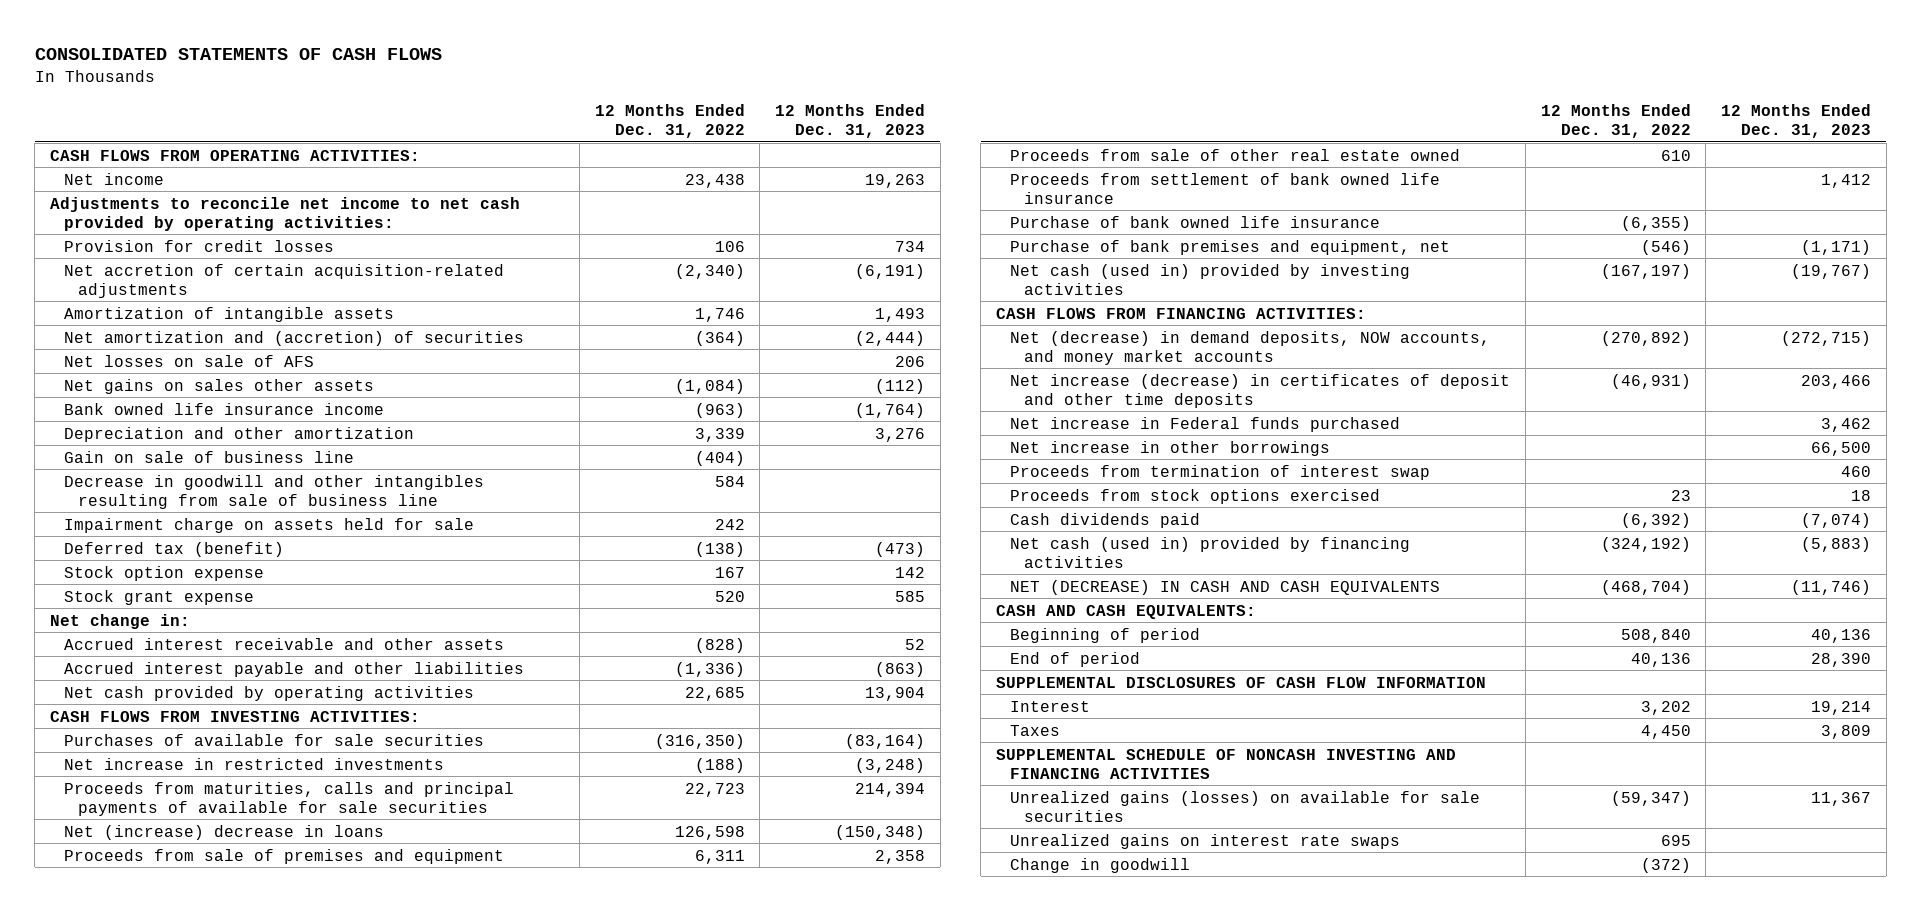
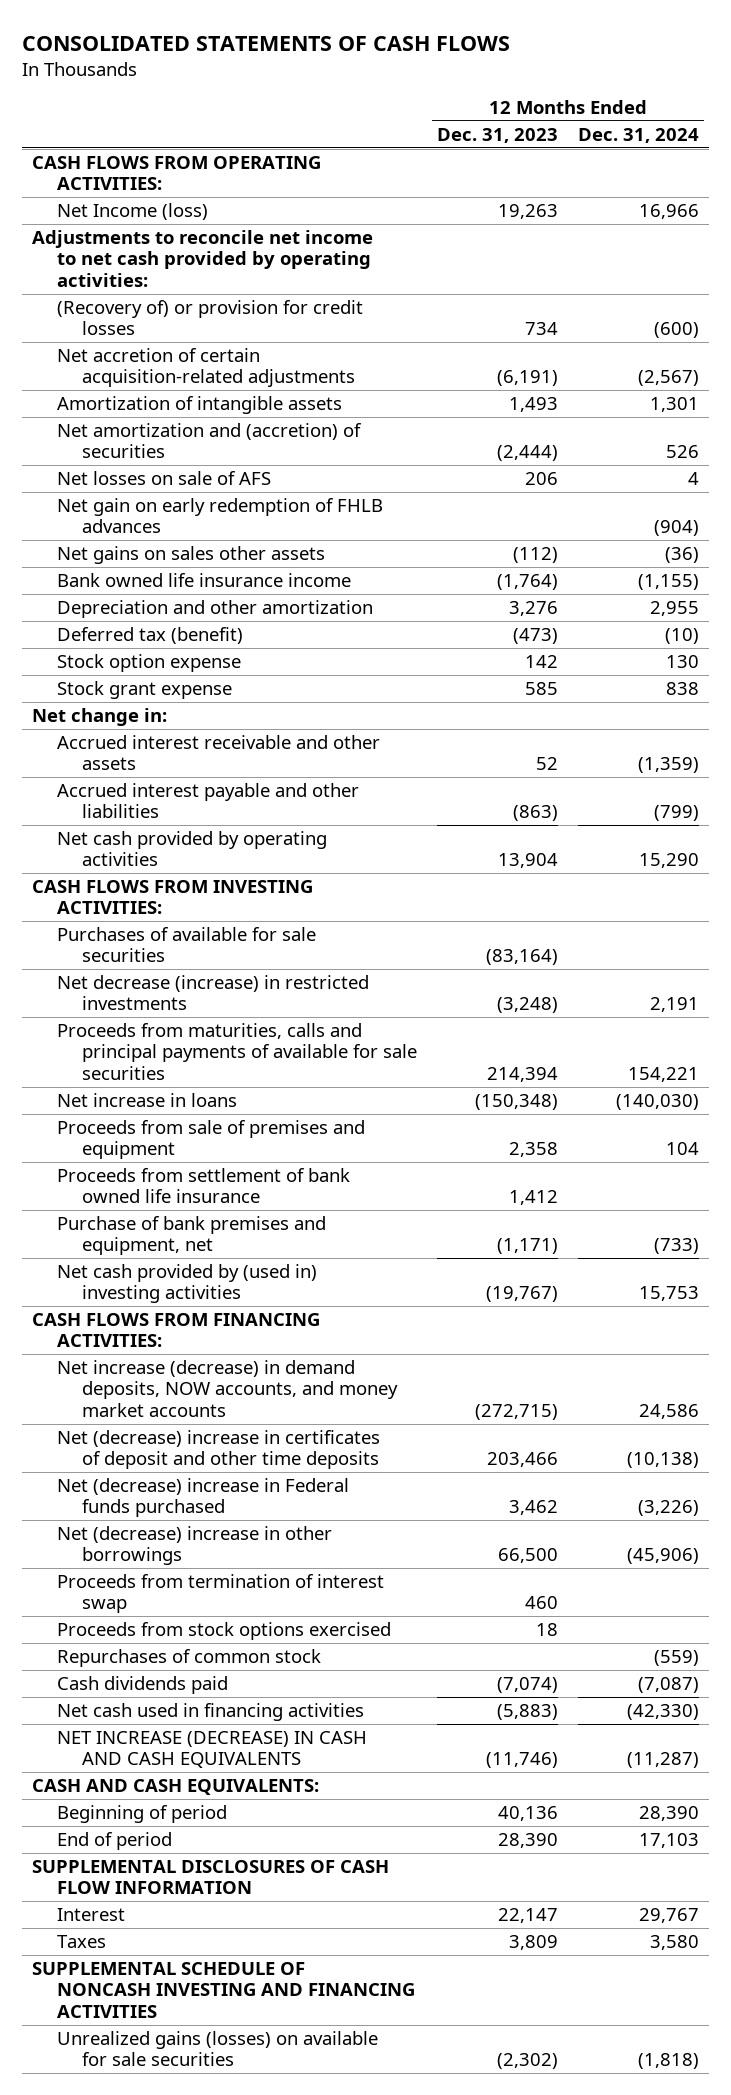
[594,103,745,138] 12 Months Ended Dec. 31, 2022 -> none
none -> [577,127,699,143] Dec. 31, 2024
[63,172,164,185] Net income -> [56,202,208,220] Net Income (loss)
[63,239,334,252] Provision for credit losses -> [56,299,363,336] (Recovery of) or provision for credit losses
none -> [56,497,383,534] Net gain on early redemption of FHLB advances
[63,450,354,463] Gain on sale of business line -> none
[63,474,484,509] Decrease in goodwill and other intangibles resulting from sale of business line -> none
[63,517,474,533] Impairment charge on assets held for sale -> none
[63,757,444,770] Net increase in restricted investments -> [56,974,369,1011] Net decrease (increase) in restricted investments
[63,824,384,840] Net (increase) decrease in loans -> [56,1092,237,1107] Net increase in loans
[1009,148,1460,161] Proceeds from sale of other real estate owned -> none
[1009,215,1380,228] Purchase of bank owned life insurance -> none
[1009,263,1410,295] Net cash (used in) provided by investing activities -> [56,1263,317,1304] Net cash provided by (used in) investing activities
[1009,330,1490,365] Net (decrease) in demand deposits, NOW accounts, and money market accounts -> [56,1359,398,1417] Net increase (decrease) in demand deposits, NOW accounts, and money market accounts
[1009,373,1510,408] Net increase (decrease) in certificates of deposit and other time deposits -> [56,1429,380,1470] Net (decrease) increase in certificates of deposit and other time deposits
[1009,416,1400,432] Net increase in Federal funds purchased -> [56,1477,349,1518] Net (decrease) increase in Federal funds purchased
[1009,440,1330,456] Net increase in other borrowings -> [56,1525,332,1566] Net (decrease) increase in other borrowings
none -> [56,1648,321,1667] Repurchases of common stock
[1009,536,1410,568] Net cash (used in) provided by financing activities -> [56,1702,364,1721] Net cash used in financing activities
[1009,579,1440,595] NET (DECREASE) IN CASH AND CASH EQUIVALENTS -> [56,1730,367,1769] NET INCREASE (DECREASE) IN CASH AND CASH EQUIVALENTS
[1811,700,1872,715] 19,214 -> [497,1907,558,1923] 22,147
[1009,833,1400,849] Unrealized gains on interest rate swaps -> none
[1009,857,1190,873] Change in goodwill -> none
[1811,791,1872,806] 11,367 -> [496,2053,558,2070] (2,302)

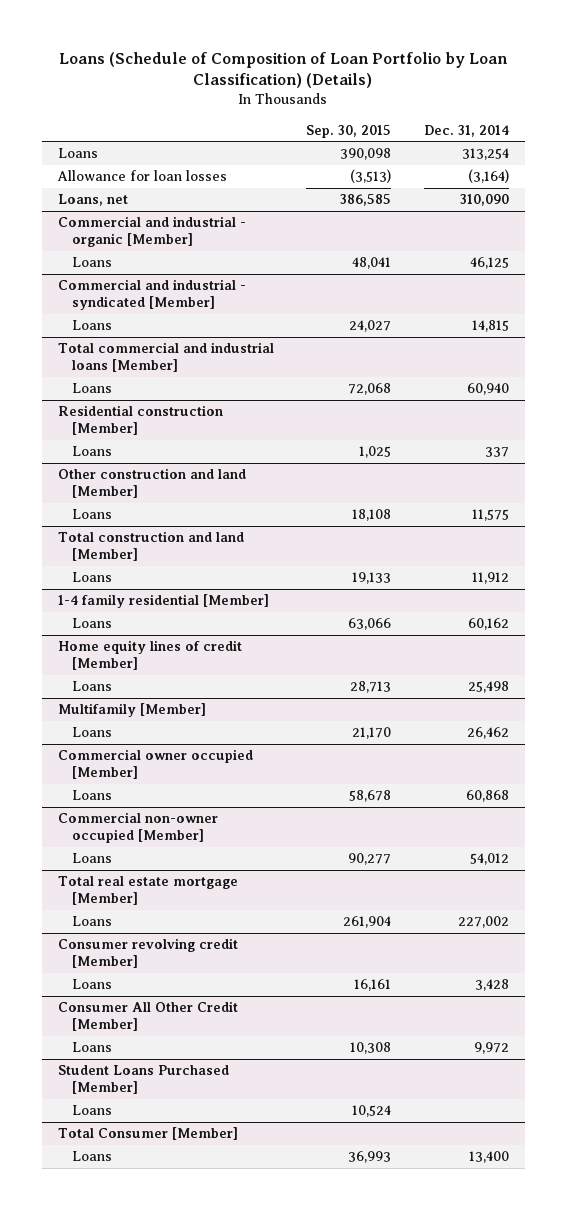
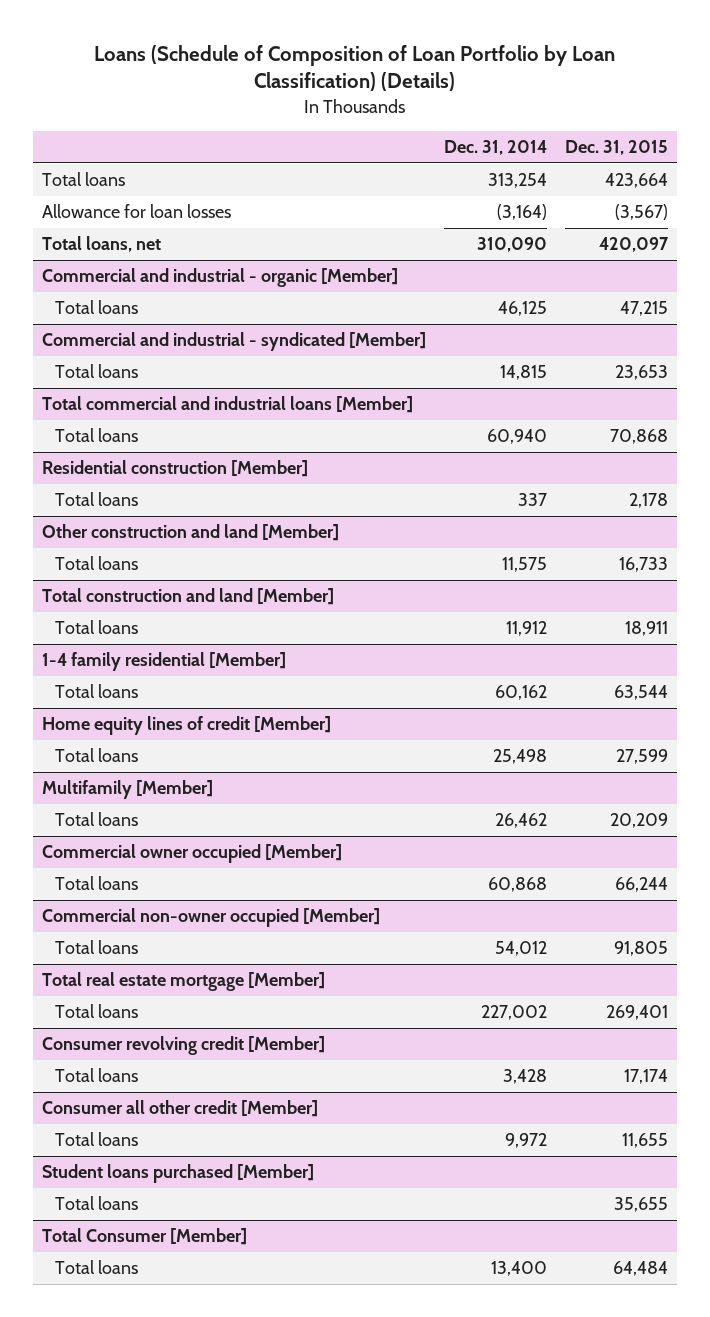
[306,124,392,138] Sep. 30, 2015 -> none
none -> [565,139,669,155] Dec. 31, 2015
[58,148,99,159] Loans -> [41,172,125,187] Total loans
[58,194,129,207] Loans, net -> [41,236,161,253] Total loans, net
[71,257,112,268] Loans -> [55,300,139,315] Total loans
[71,320,112,331] Loans -> [55,364,139,379] Total loans
[71,383,112,394] Loans -> [55,428,139,443] Total loans
[71,446,112,457] Loans -> [55,492,139,507] Total loans
[71,509,112,520] Loans -> [55,556,139,571] Total loans
[71,572,112,583] Loans -> [55,620,139,635] Total loans
[71,618,112,629] Loans -> [55,684,139,699] Total loans
[71,681,112,692] Loans -> [55,748,139,763] Total loans
[71,727,112,738] Loans -> [55,812,139,827] Total loans
[71,790,112,801] Loans -> [55,876,139,891] Total loans
[71,853,112,864] Loans -> [55,940,139,955] Total loans
[71,916,112,927] Loans -> [55,1004,139,1019] Total loans
[71,979,112,990] Loans -> [55,1068,139,1083] Total loans
[58,1001,239,1032] Consumer All Other Credit [Member] -> [41,1100,318,1118] Consumer all other credit [Member]
[71,1042,112,1053] Loans -> [55,1132,139,1147] Total loans
[58,1065,230,1095] Student Loans Purchased [Member] -> [41,1164,314,1184] Student loans purchased [Member]
[71,1105,112,1116] Loans -> [55,1196,139,1211] Total loans
[71,1151,112,1162] Loans -> [55,1260,139,1275] Total loans

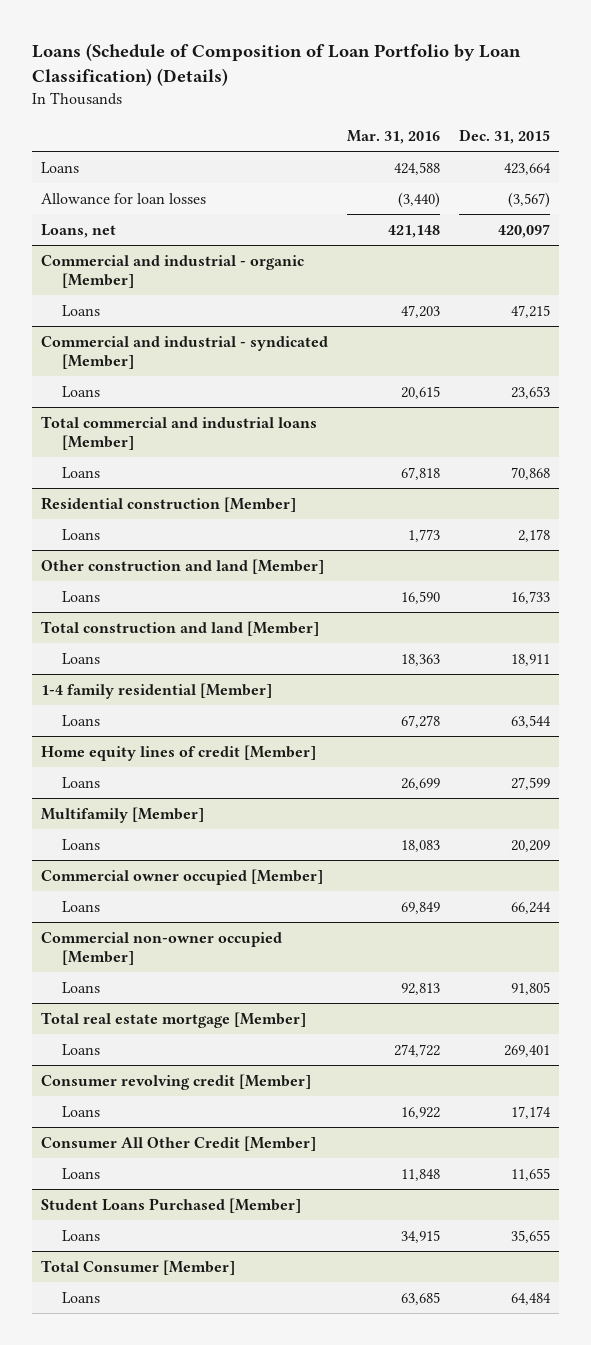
[443,139,547,155] Dec. 31, 2014 -> none
none -> [347,129,441,144] Mar. 31, 2016
[41,172,125,187] Total loans -> [41,161,80,173] Loans
[41,236,161,253] Total loans, net -> [41,223,117,238] Loans, net
[55,300,139,315] Total loans -> [61,304,100,316] Loans
[55,364,139,379] Total loans -> [61,385,100,397] Loans
[55,428,139,443] Total loans -> [61,466,100,478] Loans
[55,492,139,507] Total loans -> [61,528,100,540] Loans
[55,556,139,571] Total loans -> [61,590,100,602] Loans
[55,620,139,635] Total loans -> [61,652,100,664] Loans
[55,684,139,699] Total loans -> [61,714,100,726] Loans
[55,748,139,763] Total loans -> [61,776,100,788] Loans
[55,812,139,827] Total loans -> [61,838,100,850] Loans
[55,876,139,891] Total loans -> [61,900,100,912] Loans
[55,940,139,955] Total loans -> [61,981,100,993] Loans
[55,1004,139,1019] Total loans -> [61,1043,100,1055] Loans
[55,1068,139,1083] Total loans -> [61,1105,100,1117] Loans
[41,1100,318,1118] Consumer all other credit [Member] -> [41,1135,317,1151] Consumer All Other Credit [Member]
[55,1132,139,1147] Total loans -> [61,1167,100,1179] Loans
[41,1164,314,1184] Student loans purchased [Member] -> [41,1197,302,1213] Student Loans Purchased [Member]
[55,1196,139,1211] Total loans -> [61,1229,100,1241] Loans
[55,1260,139,1275] Total loans -> [61,1291,100,1303] Loans

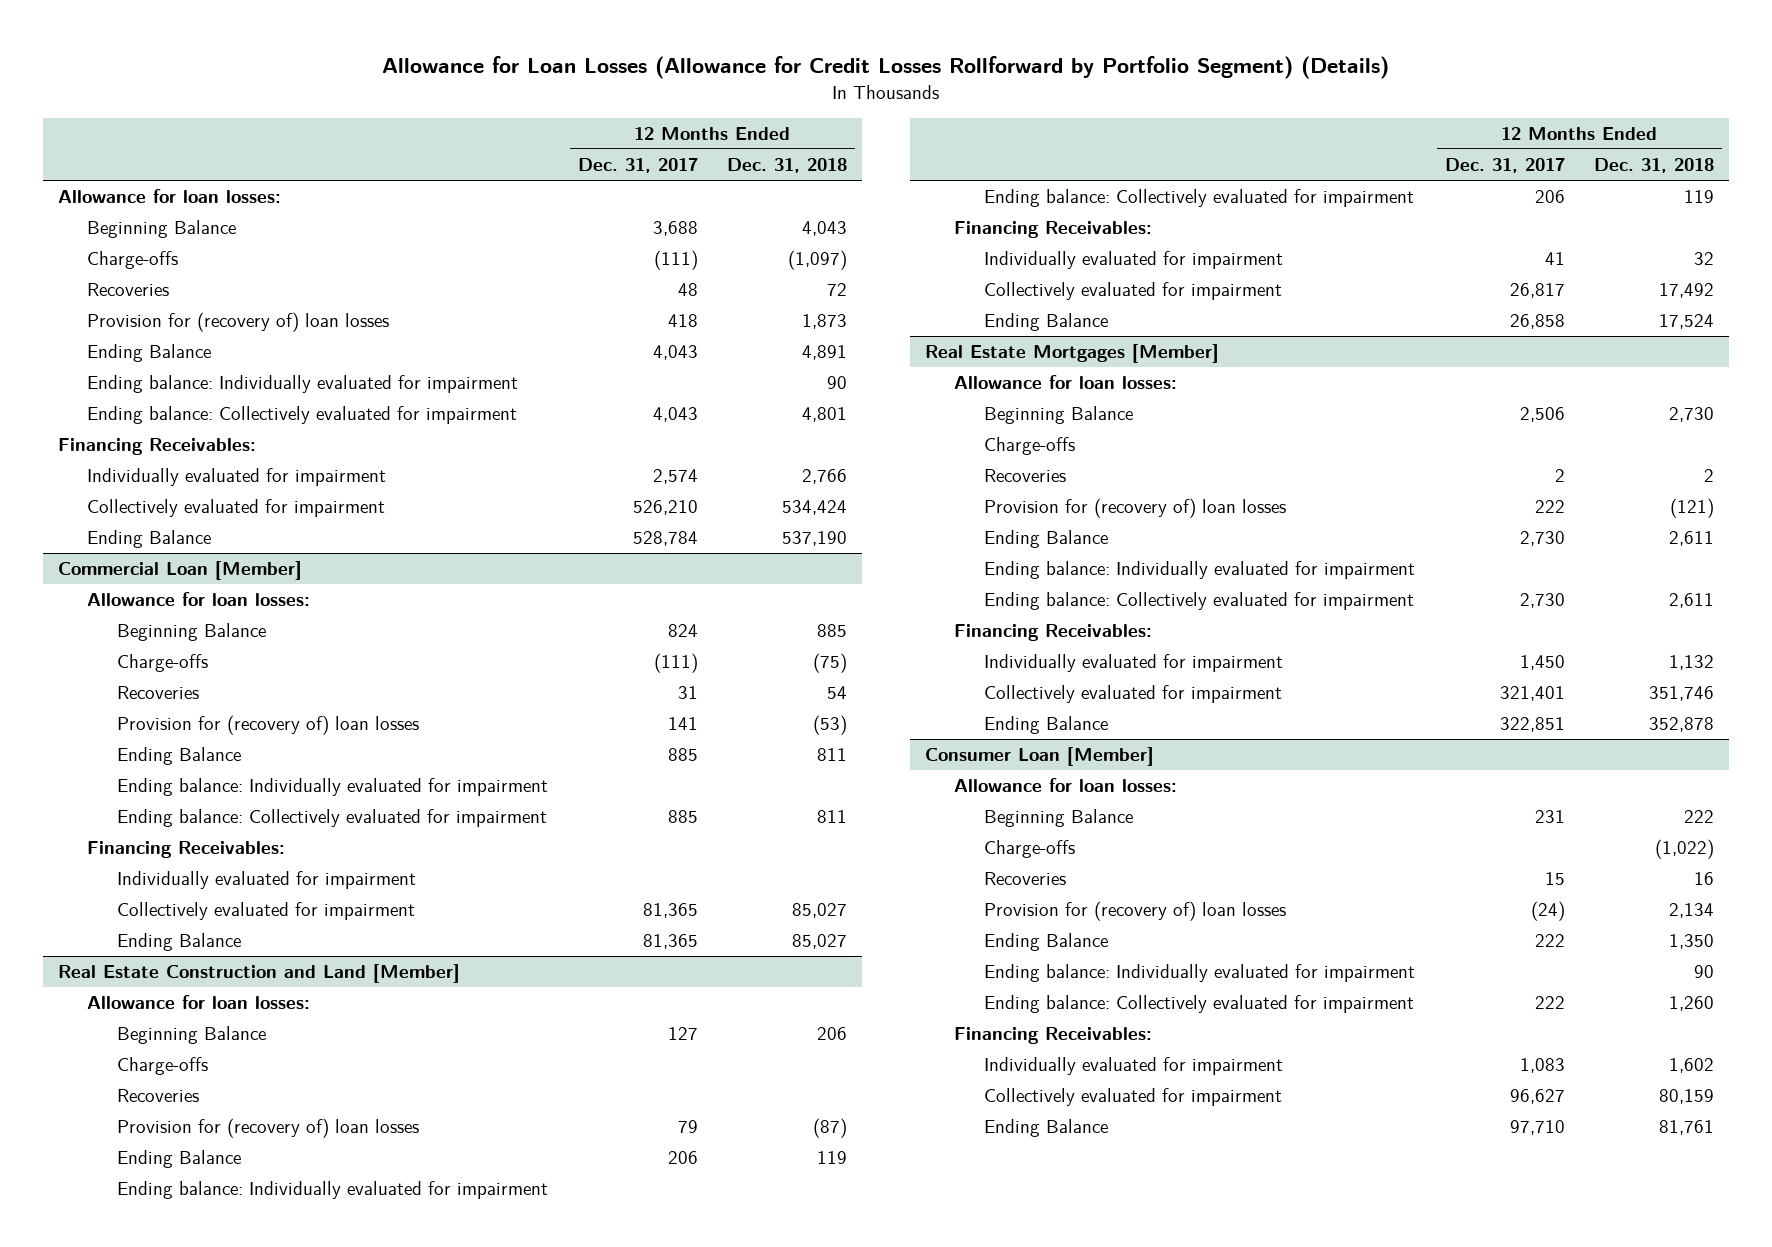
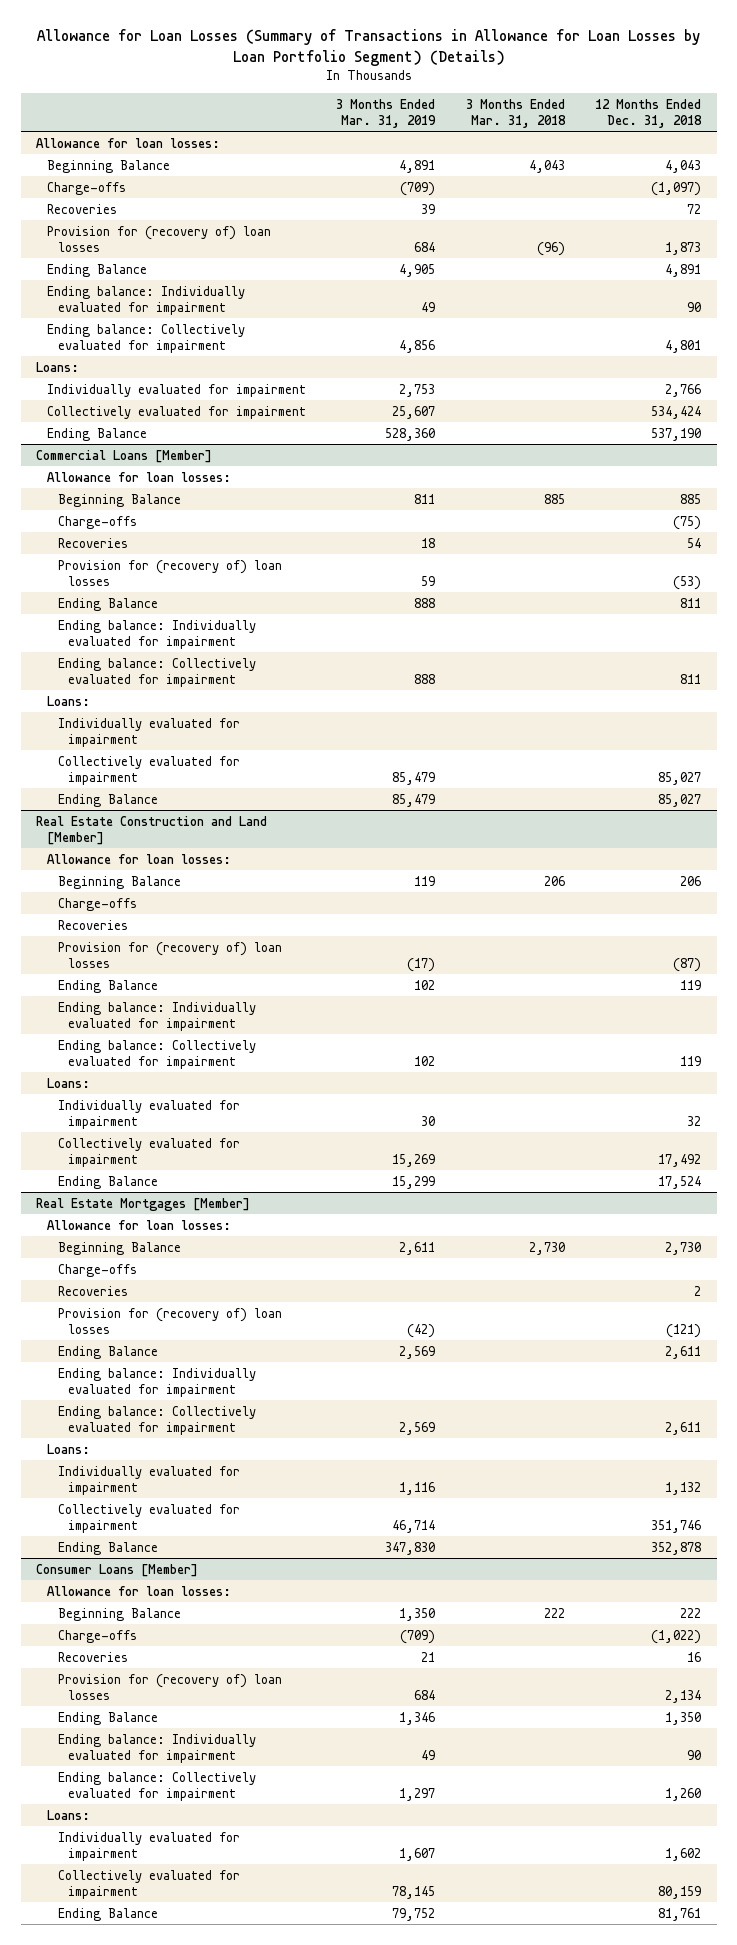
[381,55,1389,79] Allowance for Loan Losses (Allowance for Credit Losses Rollforward by Portfolio Segment) (Details) -> [36,29,700,66] Allowance for Loan Losses (Summary of Transactions in Allowance for Loan Losses by Loan Portfolio Segment) (Details)
[577,158,698,174] Dec. 31, 2017 -> none
none -> [336,98,437,128] 3 Months Ended Mar. 31, 2019
none -> [465,98,566,128] 3 Months Ended Mar. 31, 2018
[57,438,256,456] Financing Receivables: -> [36,361,80,372] Loans:
[57,561,302,581] Commercial Loan [Member] -> [36,449,213,463] Commercial Loans [Member]
[87,841,286,859] Financing Receivables: -> [46,695,90,706] Loans:
[954,221,1153,239] Financing Receivables: -> [46,1077,90,1088] Loans:
[954,624,1153,642] Financing Receivables: -> [46,1443,90,1454] Loans:
[924,747,1154,767] Consumer Loan [Member] -> [36,1563,199,1577] Consumer Loans [Member]
[954,1027,1153,1045] Financing Receivables: -> [46,1809,90,1820] Loans:

